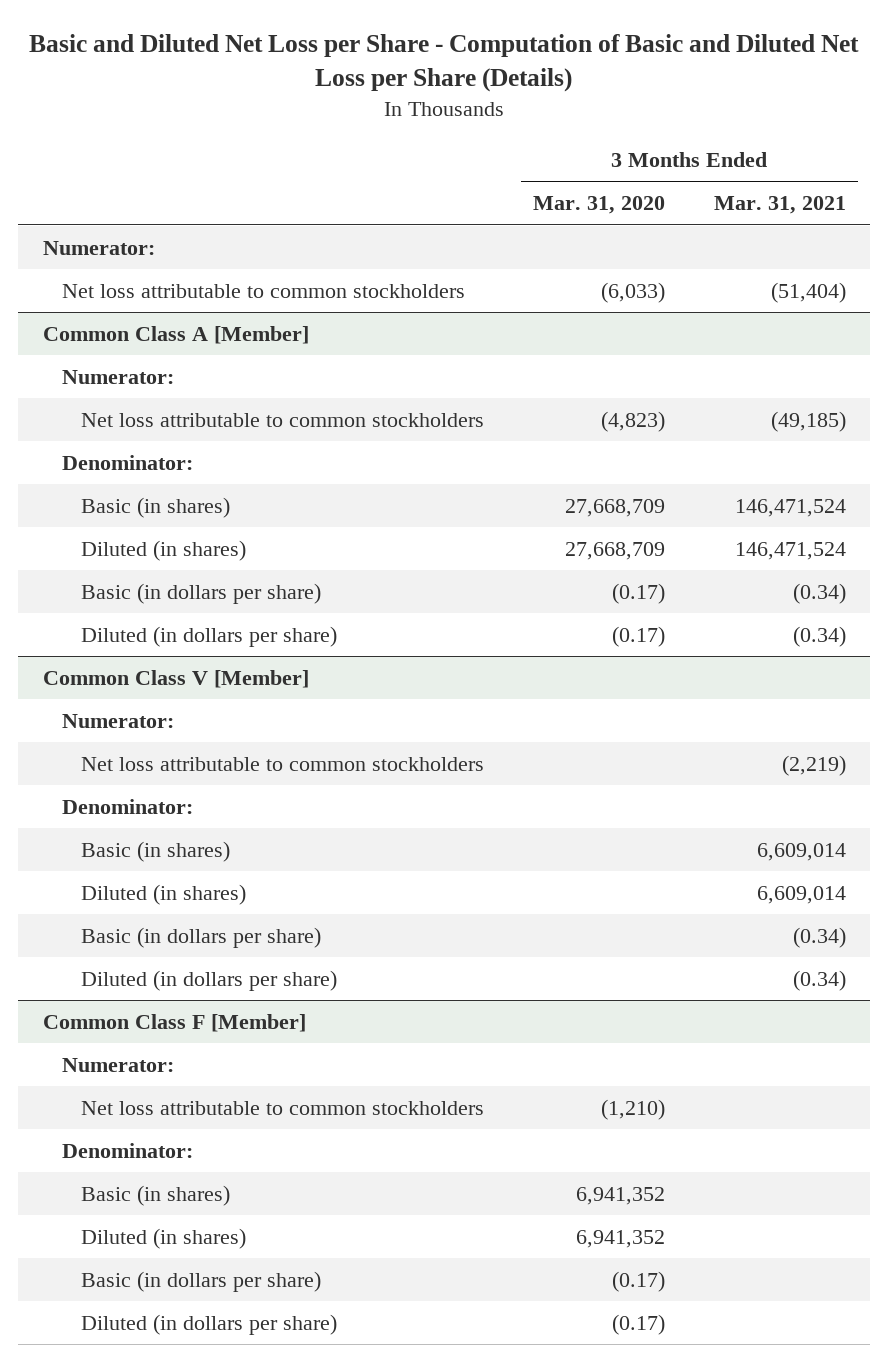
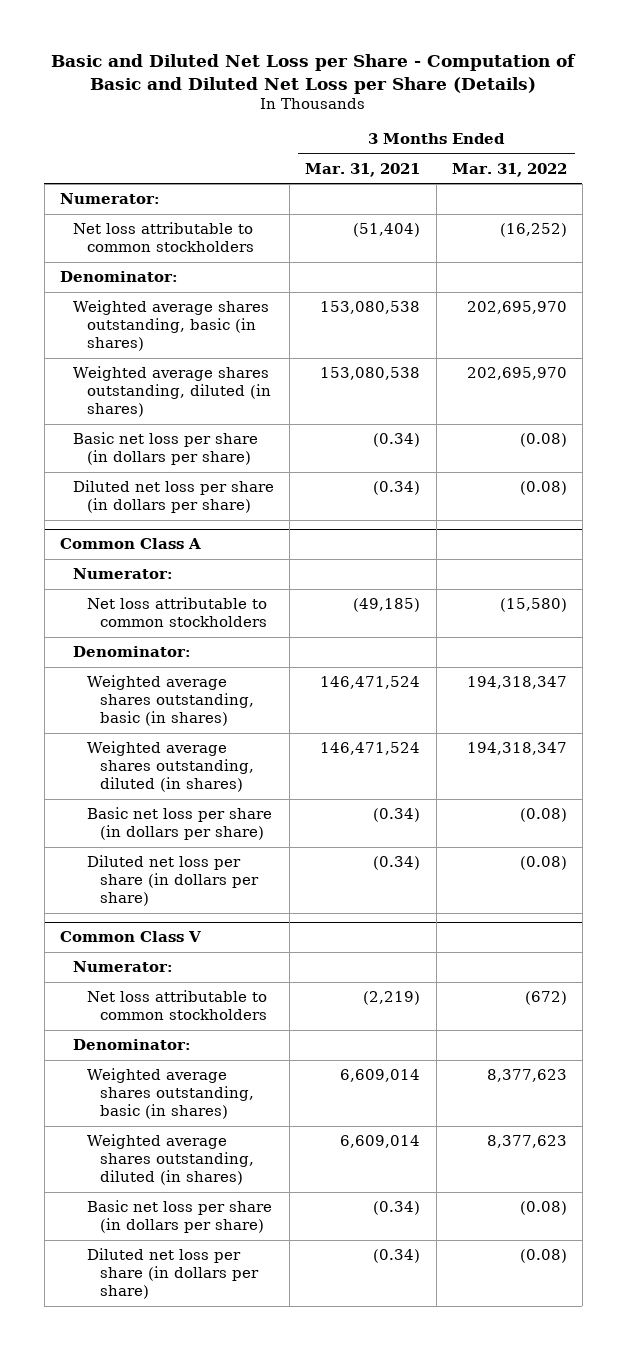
[532,196,665,215] Mar. 31, 2020 -> none
none -> [451,162,567,177] Mar. 31, 2022
none -> [59,271,178,283] Denominator:
none -> [73,300,270,352] Weighted average shares outstanding, basic (in shares)
none -> [73,366,271,418] Weighted average shares outstanding, diluted (in shares)
none -> [73,432,259,466] Basic net loss per share (in dollars per share)
none -> [73,480,275,514] Diluted net loss per share (in dollars per share)
[42,325,309,344] Common Class A [Member] -> [59,538,201,550] Common Class A
[80,496,230,518] Basic (in shares) -> [86,675,254,727] Weighted average shares outstanding, basic (in shares)
[80,539,246,561] Diluted (in shares) -> [86,741,254,793] Weighted average shares outstanding, diluted (in shares)
[80,582,321,604] Basic (in dollars per share) -> [86,807,272,841] Basic net loss per share (in dollars per share)
[80,625,337,647] Diluted (in dollars per share) -> [86,855,259,907] Diluted net loss per share (in dollars per share)
[42,669,309,688] Common Class V [Member] -> [59,931,201,943] Common Class V
[42,1013,306,1032] Common Class F [Member] -> none
[61,1057,174,1072] Numerator: -> none
[80,1100,484,1115] Net loss attributable to common stockholders -> none
[61,1142,193,1158] Denominator: -> none
[80,1184,230,1206] Basic (in shares) -> none
[80,1227,246,1249] Diluted (in shares) -> none
[80,1270,321,1292] Basic (in dollars per share) -> none
[80,1313,337,1335] Diluted (in dollars per share) -> none
[80,840,230,862] Basic (in shares) -> [86,1068,254,1120] Weighted average shares outstanding, basic (in shares)
[80,883,246,905] Diluted (in shares) -> [86,1134,254,1186] Weighted average shares outstanding, diluted (in shares)
[80,926,321,948] Basic (in dollars per share) -> [86,1200,272,1234] Basic net loss per share (in dollars per share)
[80,969,337,991] Diluted (in dollars per share) -> [86,1248,259,1300] Diluted net loss per share (in dollars per share)

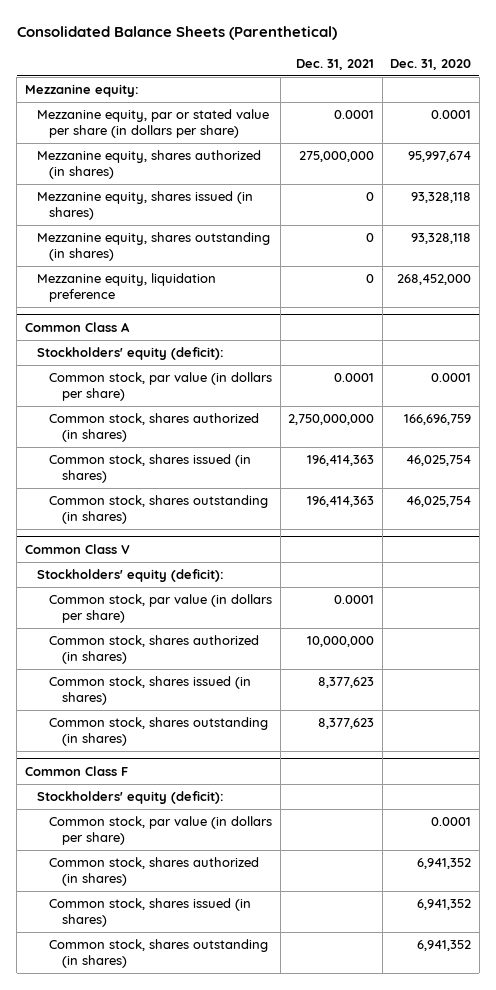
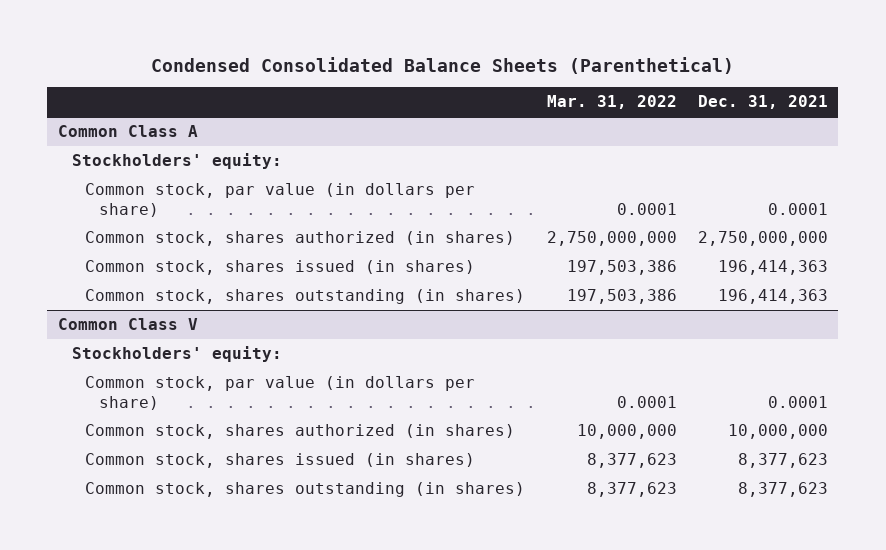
[16,26,337,41] Consolidated Balance Sheets (Parenthetical) -> [150,56,734,74] Condensed Consolidated Balance Sheets (Parenthetical)
[390,58,472,70] Dec. 31, 2020 -> none
none -> [546,95,677,110] Mar. 31, 2022
[24,84,139,98] Mezzanine equity: -> none
[37,109,270,138] Mezzanine equity, par or stated value per share (in dollars per share) -> none
[37,150,262,179] Mezzanine equity, shares authorized (in shares) -> none
[37,191,254,220] Mezzanine equity, shares issued (in shares) -> none
[37,232,271,261] Mezzanine equity, shares outstanding (in shares) -> none
[37,273,217,302] Mezzanine equity, liquidation preference -> none
[37,347,225,361] Stockholders' equity (deficit): -> [71,152,282,169] Stockholders' equity:
[37,569,225,583] Stockholders' equity (deficit): -> [71,345,282,362] Stockholders' equity:
[24,766,128,777] Common Class F -> none
[37,791,225,805] Stockholders' equity (deficit): -> none
[49,816,273,845] Common stock, par value (in dollars per share) -> none
[49,857,260,886] Common stock, shares authorized (in shares) -> none
[49,898,252,927] Common stock, shares issued (in shares) -> none
[49,939,269,968] Common stock, shares outstanding (in shares) -> none

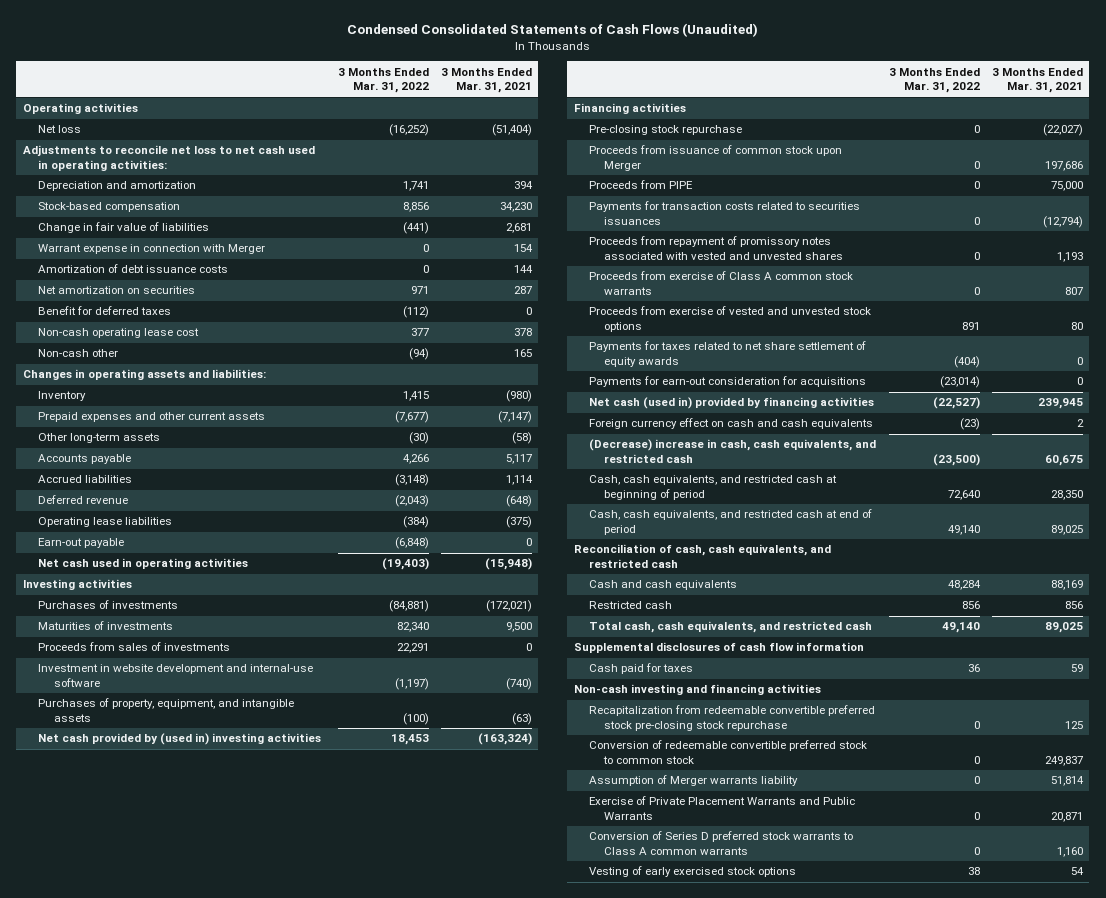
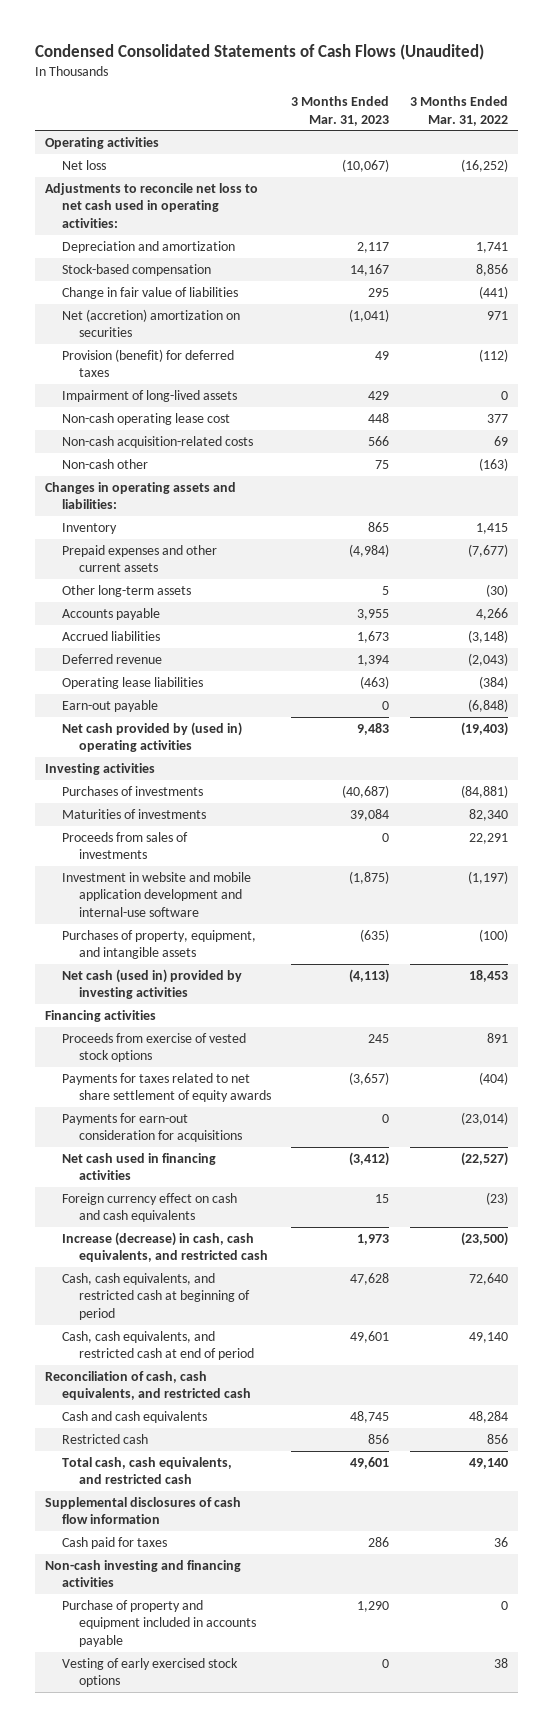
[441,67,533,94] 3 Months Ended Mar. 31, 2021 -> none
none -> [291,96,390,126] 3 Months Ended Mar. 31, 2023
[38,244,266,255] Warrant expense in connection with Merger -> none
[38,264,229,274] Amortization of debt issuance costs -> none
[38,286,196,295] Net amortization on securities -> [61,309,240,338] Net (accretion) amortization on securities
[38,306,172,316] Benefit for deferred taxes -> [61,349,234,378] Provision (benefit) for deferred taxes
none -> [61,390,237,403] Impairment of long-lived assets
none -> [61,436,253,449] Non-cash acquisition-related costs
[408,348,429,361] (94) -> [478,458,508,472] (163)
[38,558,249,570] Net cash used in operating activities -> [61,722,242,753] Net cash provided by (used in) operating activities
[38,664,314,687] Investment in website development and internal-use software -> [61,872,251,917] Investment in website and mobile application development and internal-use software
[38,733,322,746] Net cash provided by (used in) investing activities -> [61,969,242,1000] Net cash (used in) provided by investing activities
[588,125,742,136] Pre-closing stock repurchase -> none
[588,145,842,171] Proceeds from issuance of common stock upon Merger -> none
[588,180,693,190] Proceeds from PIPE -> none
[588,201,860,225] Payments for transaction costs related to securities issuances -> none
[588,236,844,260] Proceeds from repayment of promissory notes associated with vested and unvested shares -> none
[588,271,853,295] Proceeds from exercise of Class A common stock warrants -> none
[588,306,871,332] Proceeds from exercise of vested and unvested stock options -> [61,1033,246,1063] Proceeds from exercise of vested stock options
[588,397,874,410] Net cash (used in) provided by financing activities -> [61,1153,216,1181] Net cash used in financing activities
[588,439,876,463] (Decrease) increase in cash, cash equivalents, and restricted cash -> [61,1232,269,1263] Increase (decrease) in cash, cash equivalents, and restricted cash
[588,705,875,731] Recapitalization from redeemable convertible preferred stock pre-closing stock repurchase -> none
[588,740,867,764] Conversion of redeemable convertible preferred stock to common stock -> none
[588,775,798,787] Assumption of Merger warrants liability -> none
[588,796,855,820] Exercise of Private Placement Warrants and Public Warrants -> none
[588,831,853,855] Conversion of Series D preferred stock warrants to Class A common warrants -> none
none -> [61,1600,257,1647] Purchase of property and equipment included in accounts payable

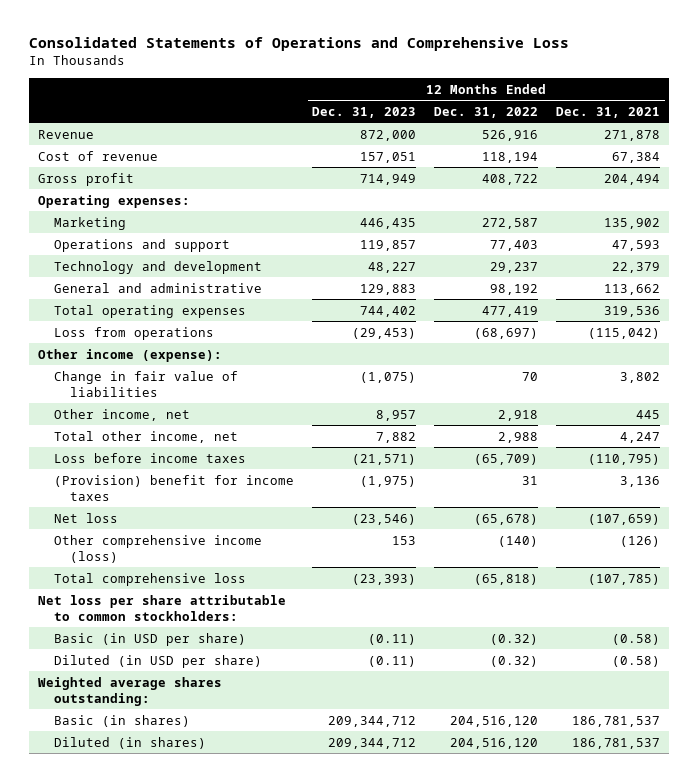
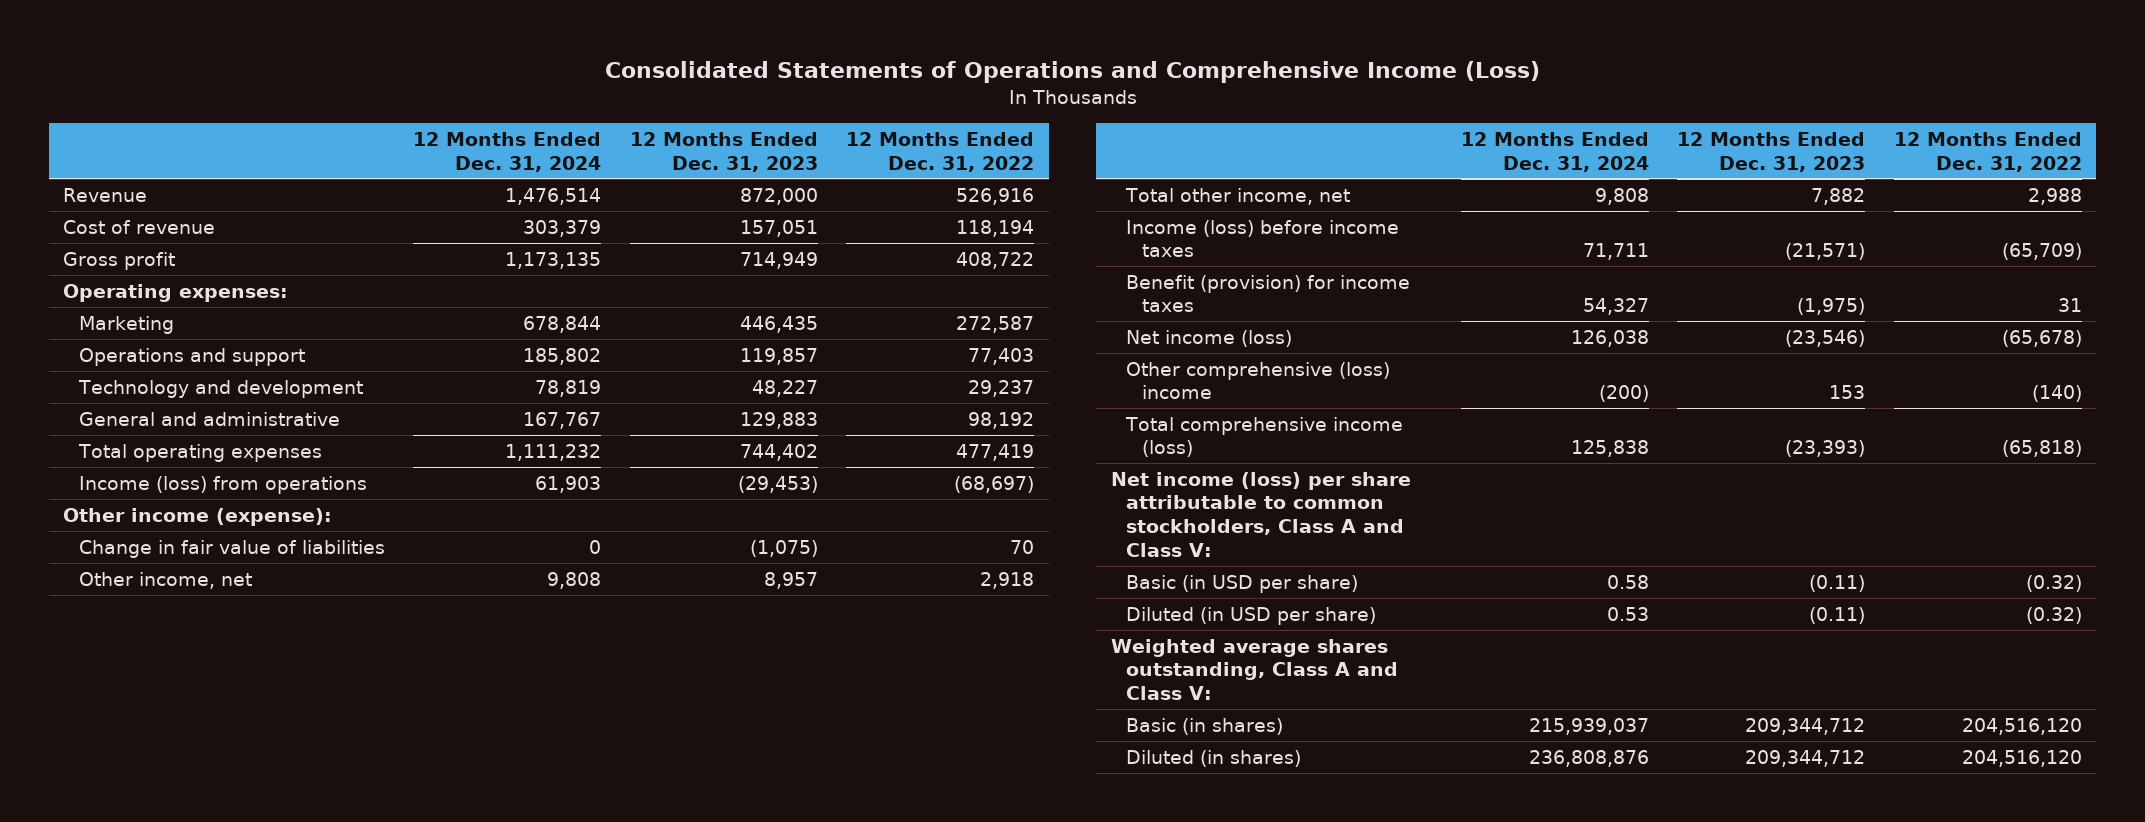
[28,37,569,52] Consolidated Statements of Operations and Comprehensive Loss -> [604,61,1540,84] Consolidated Statements of Operations and Comprehensive Income (Loss)
[556,106,661,118] Dec. 31, 2021 -> none
none -> [413,131,602,172] 12 Months Ended Dec. 31, 2024
[54,326,215,340] Loss from operations -> [78,475,367,494] Income (loss) from operations
[54,452,247,463] Loss before income taxes -> [1126,219,1400,258] Income (loss) before income taxes
[54,474,295,501] (Provision) benefit for income taxes -> [1126,274,1411,313] Benefit (provision) for income taxes
[54,512,119,523] Net loss -> [1126,329,1293,347] Net income (loss)
[54,534,263,563] Other comprehensive income (loss) -> [1126,361,1391,400] Other comprehensive (loss) income
[54,572,247,586] Total comprehensive loss -> [1125,416,1404,458] Total comprehensive income (loss)
[37,594,286,621] Net loss per share attributable to common stockholders: -> [1110,471,1411,558] Net income (loss) per share attributable to common stockholders, Class A and Class V:
[37,676,222,706] Weighted average shares outstanding: -> [1110,638,1399,701] Weighted average shares outstanding, Class A and Class V:

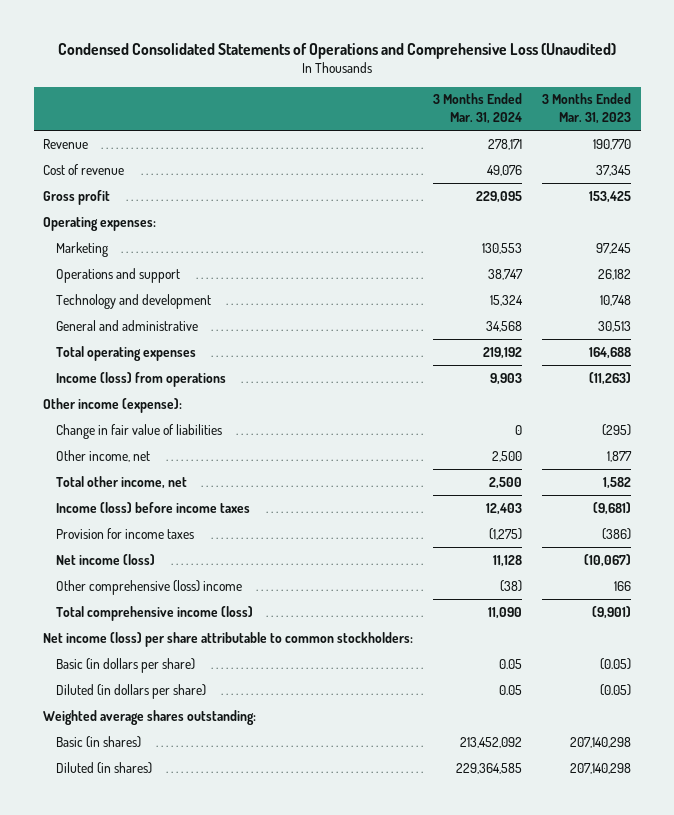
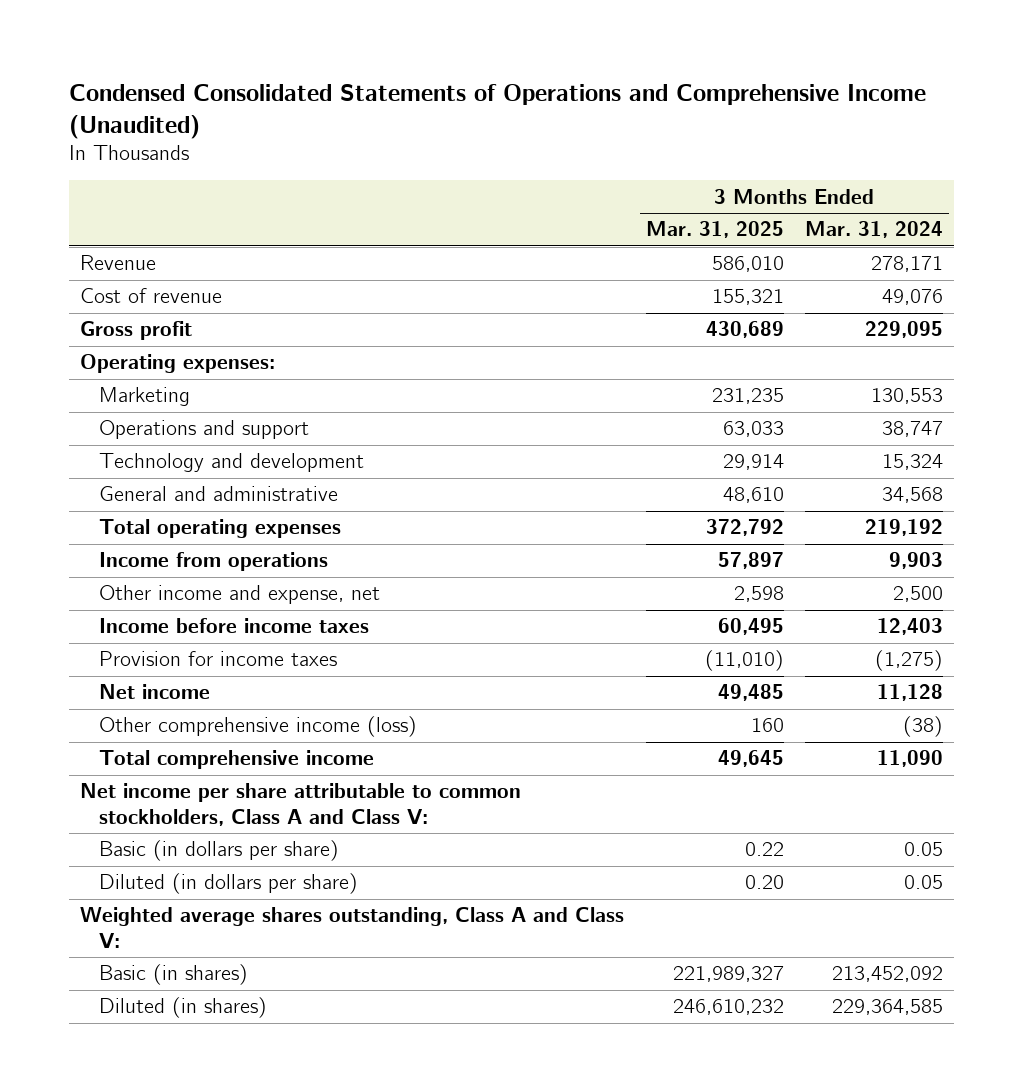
[58,42,617,59] Condensed Consolidated Statements of Operations and Comprehensive Loss (Unaudited) -> [69,83,927,139] Condensed Consolidated Statements of Operations and Comprehensive Income (Unaudited)
[541,93,631,125] 3 Months Ended Mar. 31, 2023 -> none
none -> [645,221,784,239] Mar. 31, 2025
[43,397,183,413] Other income (expense): -> none
[56,423,223,439] Change in fair value of liabilities -> none
[56,449,151,462] Other income, net -> none
[56,371,227,387] Income (loss) from operations -> [98,552,328,572] Income from operations
[56,475,188,489] Total other income, net -> [98,585,380,605] Other income and expense, net
[56,501,251,513] Income (loss) before income taxes -> [98,618,369,634] Income before income taxes
[56,553,156,565] Net income (loss) -> [98,684,210,700] Net income
[56,579,243,595] Other comprehensive (loss) income -> [98,716,417,738] Other comprehensive income (loss)
[56,605,254,621] Total comprehensive income (loss) -> [98,750,374,770] Total comprehensive income
[43,631,414,647] Net income (loss) per share attributable to common stockholders: -> [80,783,522,826] Net income per share attributable to common stockholders, Class A and Class V:
[43,709,257,725] Weighted average shares outstanding: -> [80,907,625,948] Weighted average shares outstanding, Class A and Class V:

